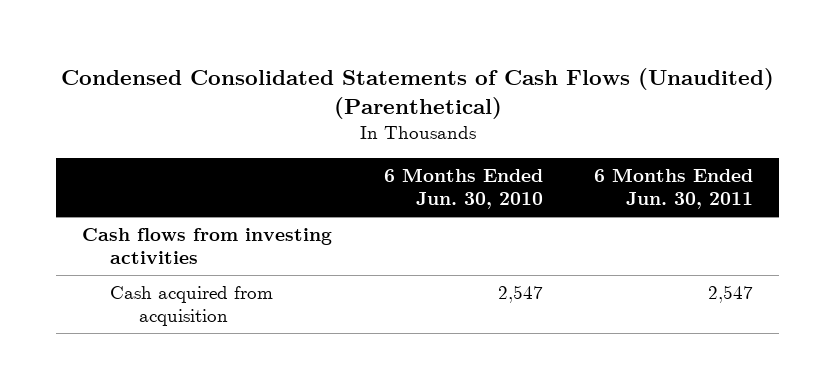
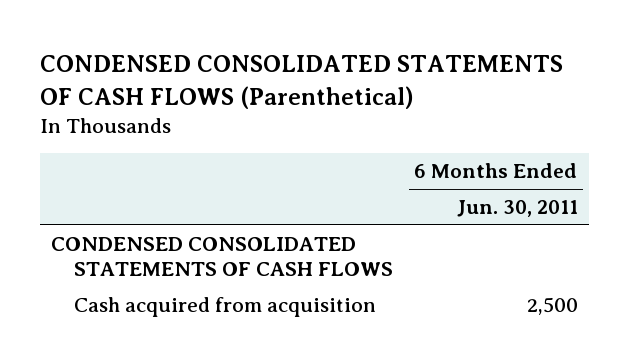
[60,67,774,119] Condensed Consolidated Statements of Cash Flows (Unaudited) (Parenthetical) -> [40,55,564,109] CONDENSED CONSOLIDATED STATEMENTS OF CASH FLOWS (Parenthetical)
[383,167,543,209] 6 Months Ended Jun. 30, 2010 -> none
[81,228,332,264] Cash flows from investing activities -> none
none -> [50,236,394,276] CONDENSED CONSOLIDATED STATEMENTS OF CASH FLOWS
[708,285,754,304] 2,547 -> [526,296,578,315] 2,500

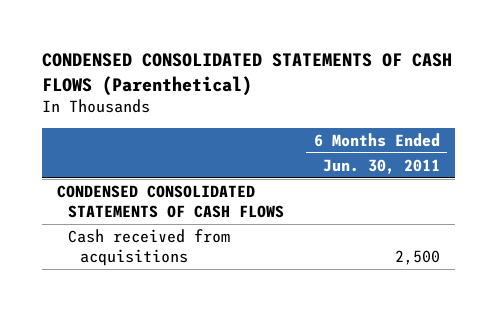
[74,296,377,317] Cash acquired from acquisition -> [68,228,231,267] Cash received from acquisitions

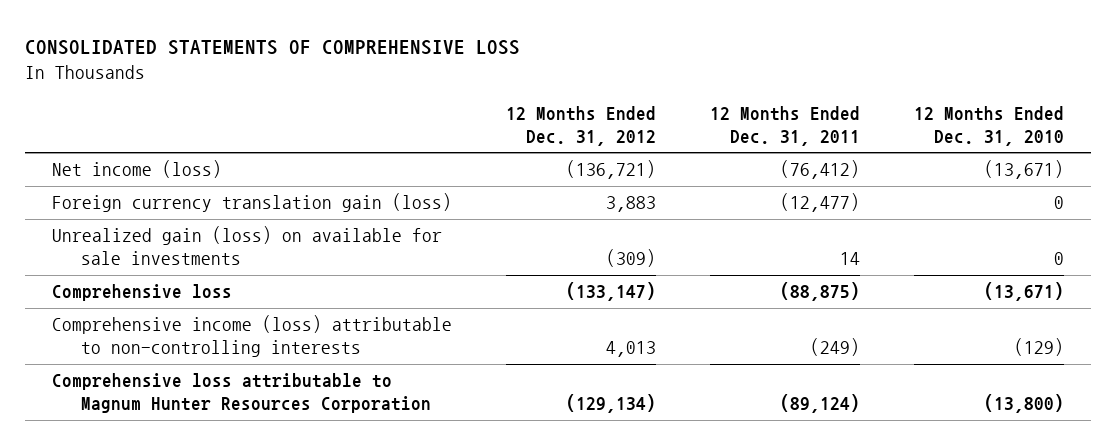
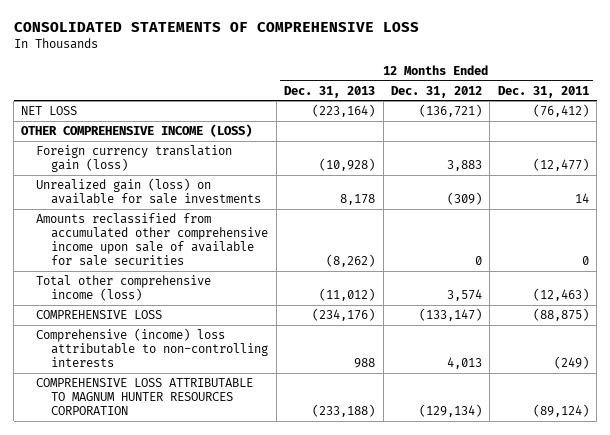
[914,105,1065,146] 12 Months Ended Dec. 31, 2010 -> none
none -> [284,85,376,98] Dec. 31, 2013
[51,160,222,179] Net income (loss) -> [21,106,78,116] NET LOSS
none -> [21,124,253,138] OTHER COMPREHENSIVE INCOME (LOSS)
none -> [36,213,269,267] Amounts reclassified from accumulated other comprehensive income upon sale of available for sale securities
none -> [36,275,212,302] Total other comprehensive income (loss)
[51,284,232,302] Comprehensive loss -> [36,310,163,320] COMPREHENSIVE LOSS
[51,315,452,358] Comprehensive income (loss) attributable to non-controlling interests -> [36,328,269,368] Comprehensive (income) loss attributable to non-controlling interests
[51,373,432,414] Comprehensive loss attributable to Magnum Hunter Resources Corporation -> [36,378,254,416] COMPREHENSIVE LOSS ATTRIBUTABLE TO MAGNUM HUNTER RESOURCES CORPORATION

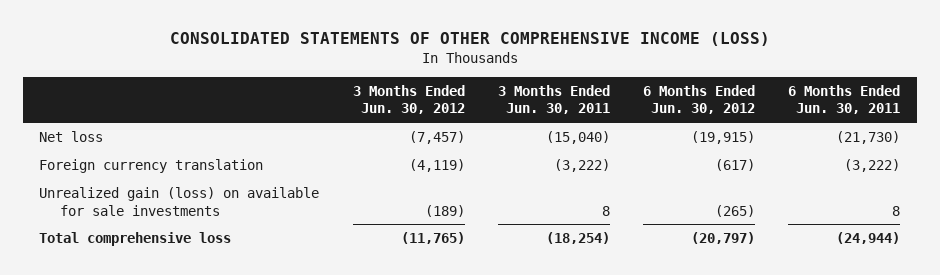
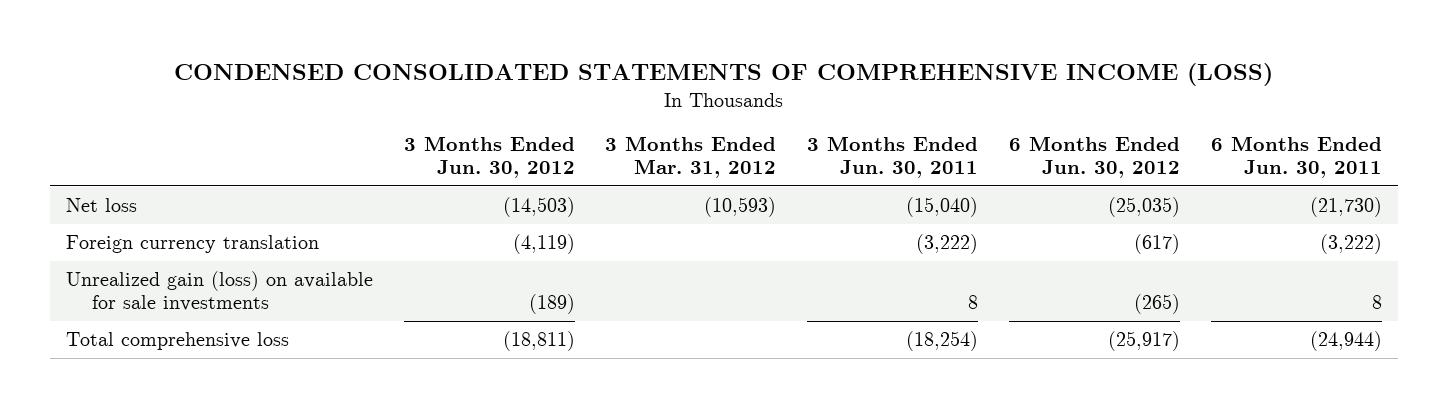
[169,32,770,47] CONSOLIDATED STATEMENTS OF OTHER COMPREHENSIVE INCOME (LOSS) -> [173,63,1273,87] CONDENSED CONSOLIDATED STATEMENTS OF COMPREHENSIVE INCOME (LOSS)
none -> [605,136,777,179] 3 Months Ended Mar. 31, 2012
[408,130,465,144] (7,457) -> [502,197,575,218] (14,503)
[691,130,756,144] (19,915) -> [1108,197,1181,218] (25,035)
[400,231,465,244] (11,765) -> [502,331,575,352] (18,811)
[691,231,756,244] (20,797) -> [1108,331,1181,352] (25,917)

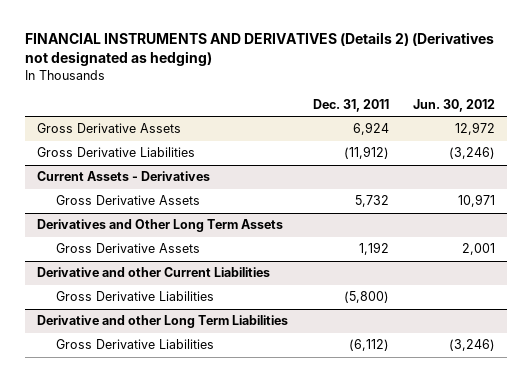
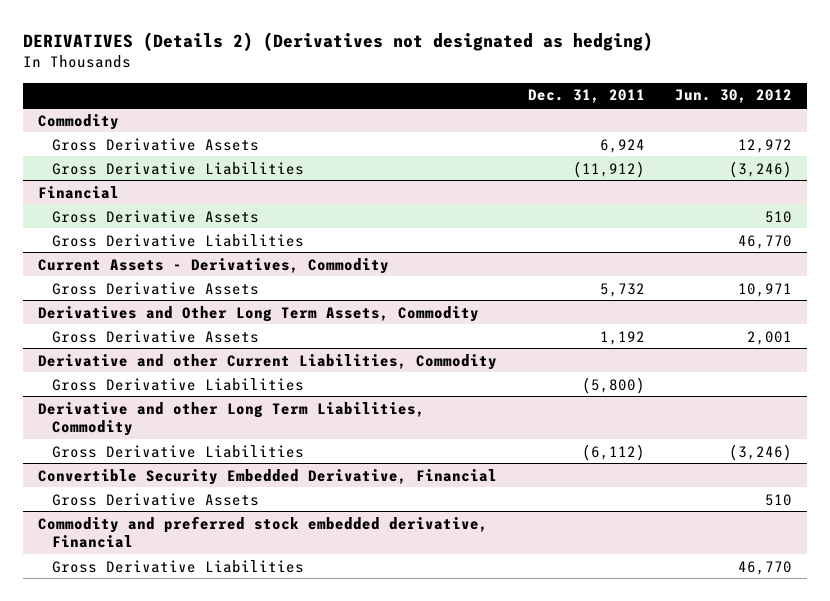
[25,32,495,67] FINANCIAL INSTRUMENTS AND DERIVATIVES (Details 2) (Derivatives not designated as hedging) -> [23,31,654,51] DERIVATIVES (Details 2) (Derivatives not designated as hedging)
none -> [38,113,120,130] Commodity
none -> [38,185,120,199] Financial
none -> [51,209,259,223] Gross Derivative Assets
none -> [51,233,304,247] Gross Derivative Liabilities
[37,171,211,182] Current Assets - Derivatives -> [38,257,390,274] Current Assets - Derivatives, Commodity
[37,219,284,233] Derivatives and Other Long Term Assets -> [38,305,480,322] Derivatives and Other Long Term Assets, Commodity
[37,267,271,278] Derivative and other Current Liabilities -> [38,353,498,370] Derivative and other Current Liabilities, Commodity
[37,315,289,329] Derivative and other Long Term Liabilities -> [38,401,426,437] Derivative and other Long Term Liabilities, Commodity
none -> [38,468,498,485] Convertible Security Embedded Derivative, Financial
none -> [51,492,259,506] Gross Derivative Assets
none -> [38,515,489,549] Commodity and preferred stock embedded derivative, Financial
none -> [51,559,304,573] Gross Derivative Liabilities

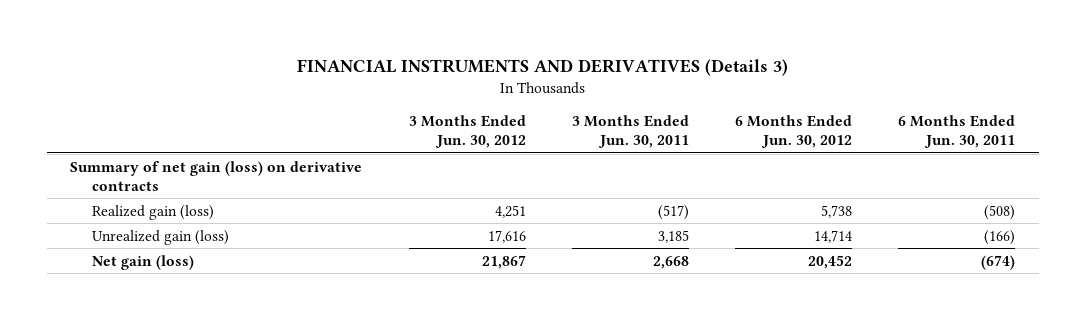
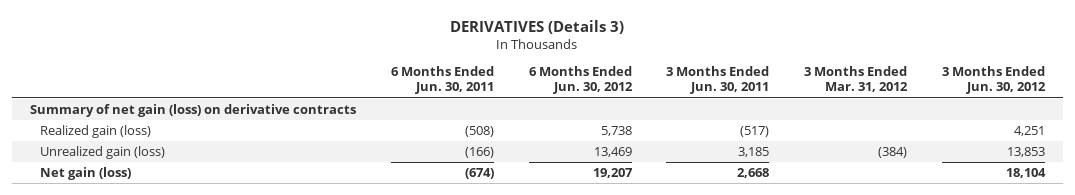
[296,58,788,76] FINANCIAL INSTRUMENTS AND DERIVATIVES (Details 3) -> [450,19,625,34] DERIVATIVES (Details 3)
none -> [804,66,909,93] 3 Months Ended Mar. 31, 2012
[487,229,526,243] 17,616 -> [1007,147,1046,158] 13,853
[814,229,853,243] 14,714 -> [593,147,632,158] 13,469
[481,254,526,269] 21,867 -> [1006,168,1047,179] 18,104
[808,254,853,269] 20,452 -> [592,168,633,179] 19,207

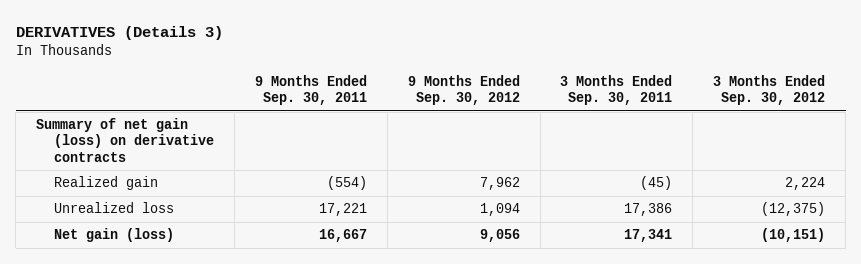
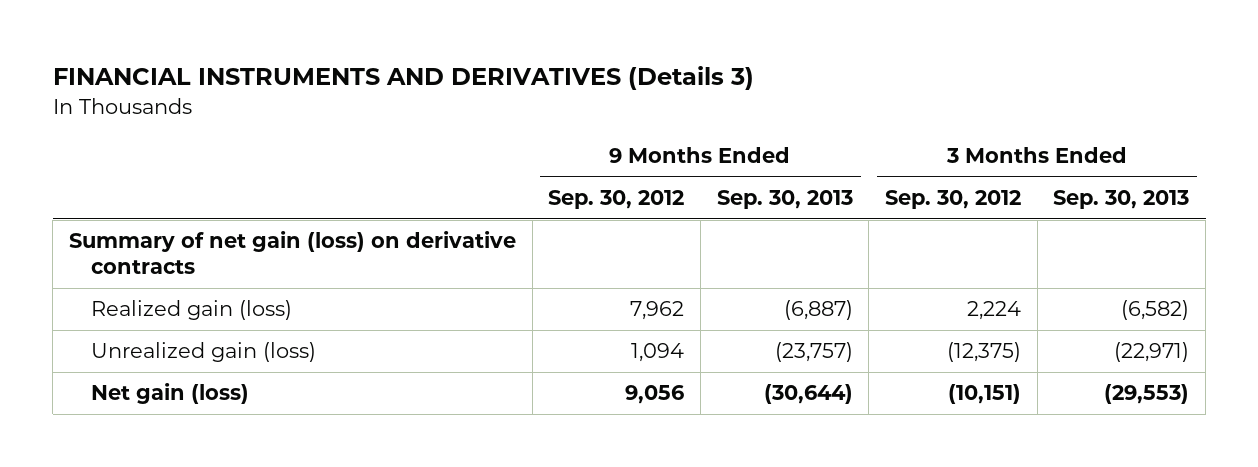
[15,25,223,40] DERIVATIVES (Details 3) -> [52,66,754,91] FINANCIAL INSTRUMENTS AND DERIVATIVES (Details 3)
[254,75,367,106] 9 Months Ended Sep. 30, 2011 -> none
[560,75,673,106] 3 Months Ended Sep. 30, 2011 -> none
none -> [716,190,853,210] Sep. 30, 2013
none -> [1053,190,1190,210] Sep. 30, 2013
[54,176,159,191] Realized gain -> [91,300,293,321] Realized gain (loss)
[54,202,175,214] Unrealized loss -> [91,342,317,363] Unrealized gain (loss)

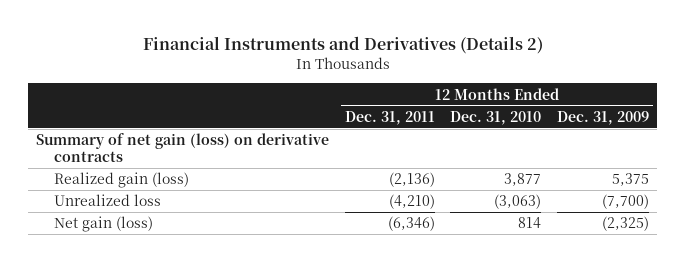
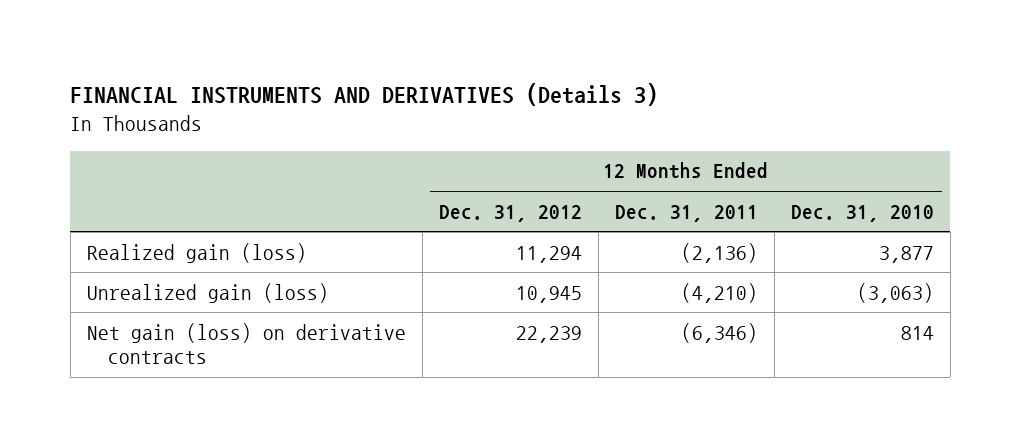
[142,36,543,55] Financial Instruments and Derivatives (Details 2) -> [70,83,659,107] FINANCIAL INSTRUMENTS AND DERIVATIVES (Details 3)
[556,110,649,125] Dec. 31, 2009 -> none
none -> [438,204,582,222] Dec. 31, 2012
[36,133,330,162] Summary of net gain (loss) on derivative contracts -> none
[53,194,161,207] Unrealized loss -> [86,282,329,303] Unrealized gain (loss)
[53,216,153,233] Net gain (loss) -> [86,322,406,365] Net gain (loss) on derivative contracts

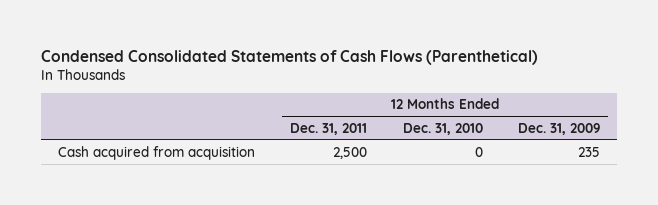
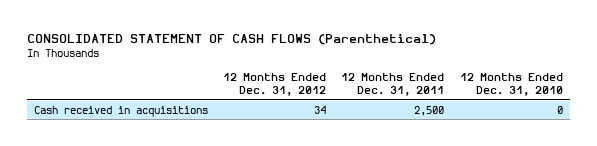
[40,49,538,65] Condensed Consolidated Statements of Cash Flows (Parenthetical) -> [26,34,436,46] CONSOLIDATED STATEMENT OF CASH FLOWS (Parenthetical)
[517,122,600,135] Dec. 31, 2009 -> none
none -> [223,73,327,97] 12 Months Ended Dec. 31, 2012
[58,146,256,161] Cash acquired from acquisition -> [34,106,209,118] Cash received in acquisitions

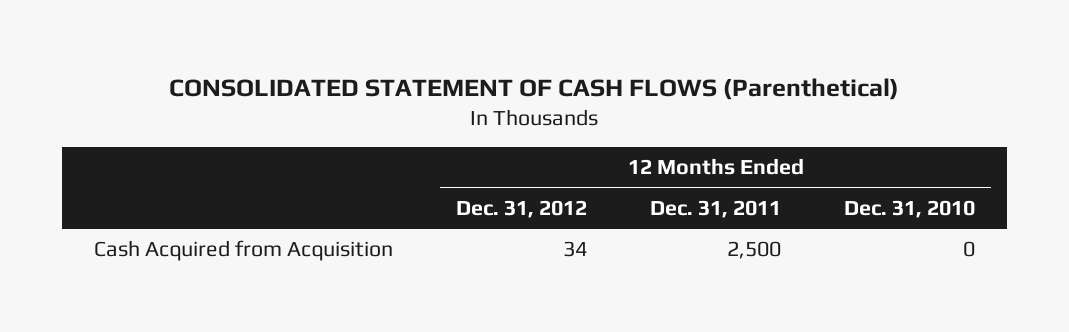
[34,106,209,118] Cash received in acquisitions -> [93,240,393,262] Cash Acquired from Acquisition

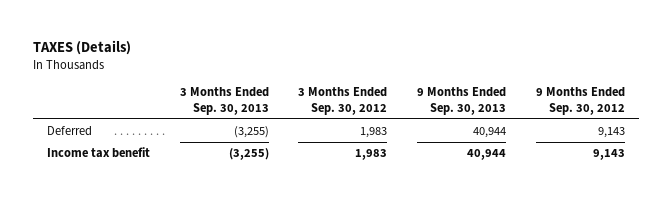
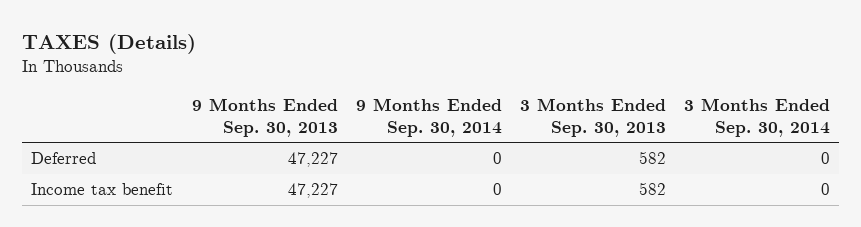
[298,87,388,116] 3 Months Ended Sep. 30, 2012 -> none
[535,87,625,116] 9 Months Ended Sep. 30, 2012 -> none
none -> [355,97,502,138] 9 Months Ended Sep. 30, 2014
none -> [684,97,831,138] 3 Months Ended Sep. 30, 2014
[233,126,269,139] (3,255) -> [638,151,666,165] 582
[472,127,506,139] 40,944 -> [287,152,338,168] 47,227
[228,148,269,161] (3,255) -> [638,182,666,196] 582
[466,149,506,161] 40,944 -> [287,183,338,199] 47,227

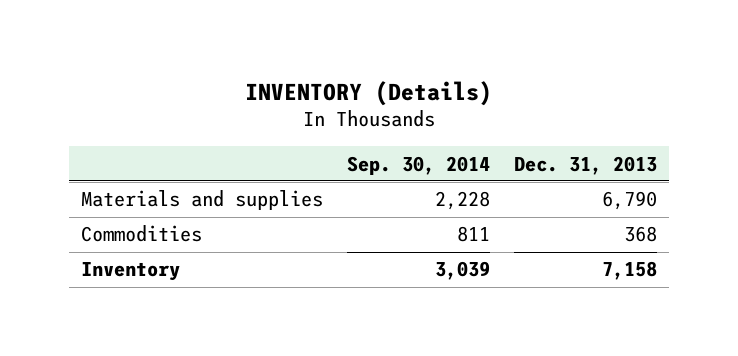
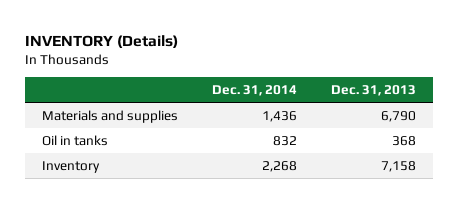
[346,155,490,175] Sep. 30, 2014 -> none
none -> [212,85,298,97] Dec. 31, 2014
[80,225,202,243] Commodities -> [41,134,108,146] Oil in tanks

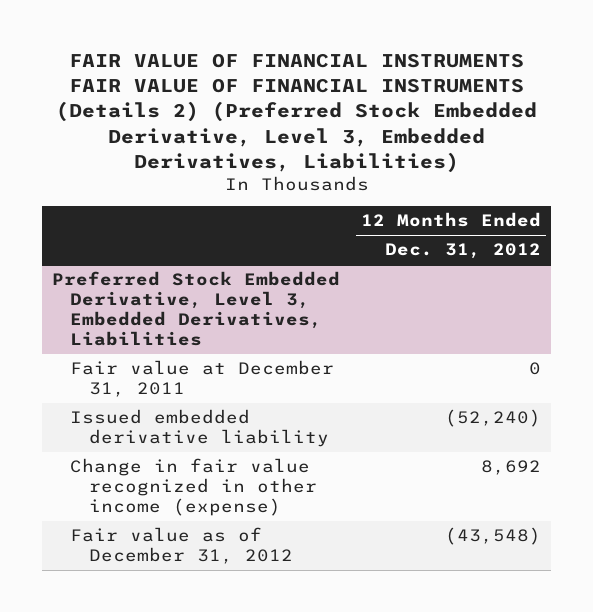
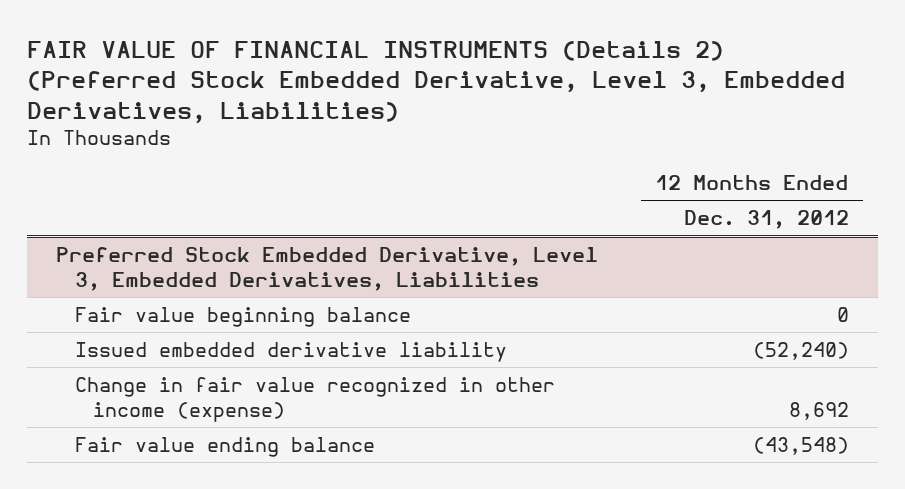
[55,52,537,174] FAIR VALUE OF FINANCIAL INSTRUMENTS FAIR VALUE OF FINANCIAL INSTRUMENTS (Details 2) (Preferred Stock Embedded Derivative, Level 3, Embedded Derivatives, Liabilities) -> [27,40,846,123] FAIR VALUE OF FINANCIAL INSTRUMENTS (Details 2) (Preferred Stock Embedded Derivative, Level 3, Embedded Derivatives, Liabilities)
[70,360,335,398] Fair value at December 31, 2011 -> [74,307,411,328] Fair value beginning balance
[70,527,293,565] Fair value as of December 31, 2012 -> [74,437,375,458] Fair value ending balance

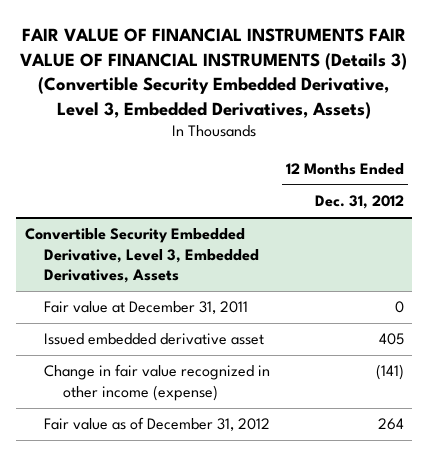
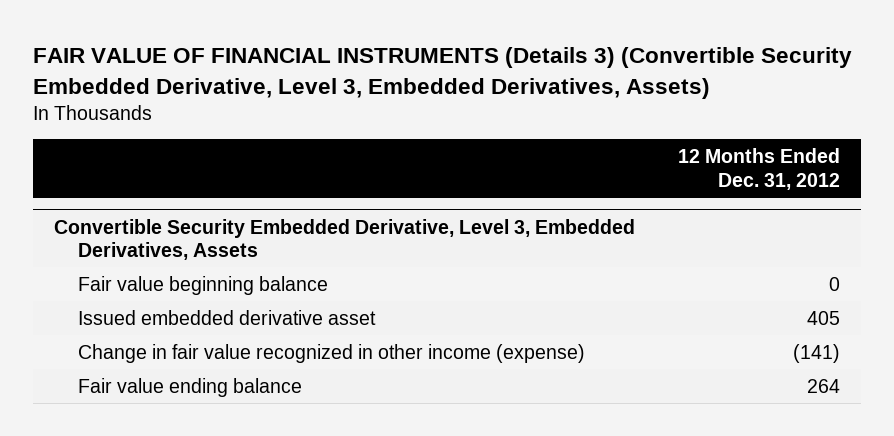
[20,28,408,119] FAIR VALUE OF FINANCIAL INSTRUMENTS FAIR VALUE OF FINANCIAL INSTRUMENTS (Details 3) (Convertible Security Embedded Derivative, Level 3, Embedded Derivatives, Assets) -> [33,47,853,99] FAIR VALUE OF FINANCIAL INSTRUMENTS (Details 3) (Convertible Security Embedded Derivative, Level 3, Embedded Derivatives, Assets)
[43,301,248,315] Fair value at December 31, 2011 -> [78,275,329,295] Fair value beginning balance
[43,417,270,432] Fair value as of December 31, 2012 -> [78,377,303,397] Fair value ending balance

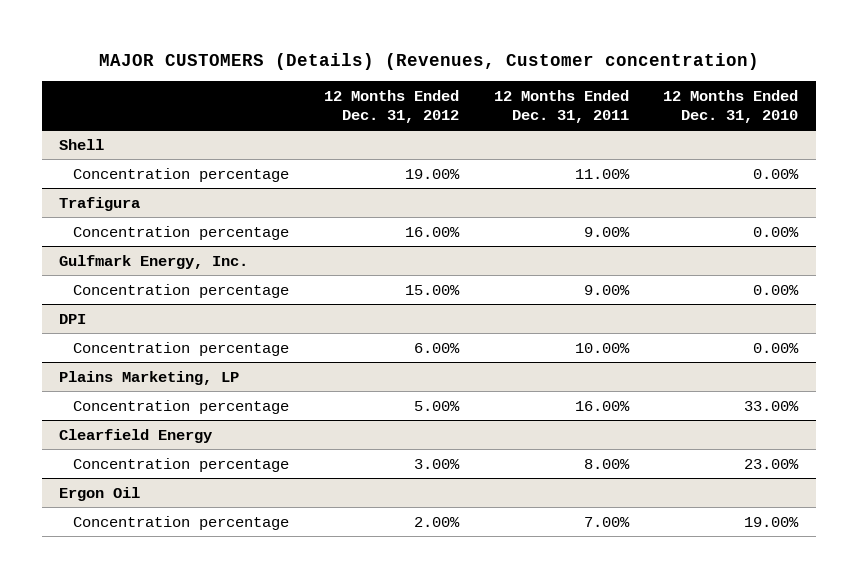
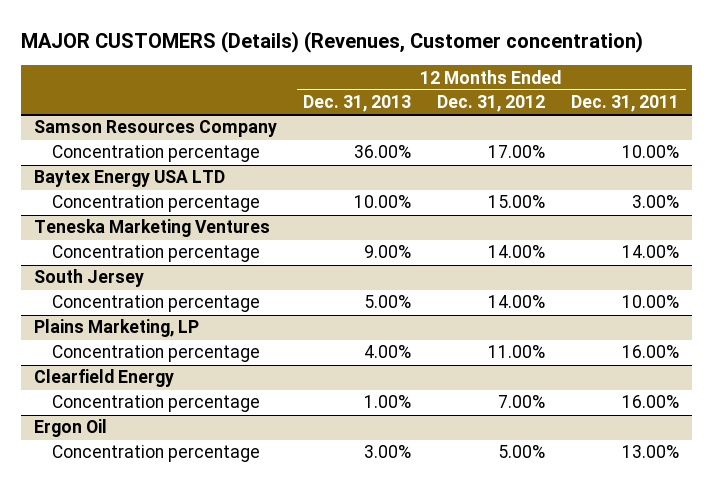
[663,89,799,123] 12 Months Ended Dec. 31, 2010 -> none
none -> [303,95,412,113] Dec. 31, 2013
[59,138,105,150] Shell -> none
[59,196,141,211] Trafigura -> none
[59,254,249,269] Gulfmark Energy, Inc. -> none
[59,313,87,324] DPI -> none
none -> [34,120,278,138] Samson Resources Company
[405,168,461,179] 19.00% -> [488,145,546,159] 17.00%
[574,168,630,179] 11.00% -> [622,145,680,159] 10.00%
none -> [34,170,226,188] Baytex Energy USA LTD
[405,226,461,237] 16.00% -> [488,195,546,209] 15.00%
[583,226,630,237] 9.00% -> [632,195,680,209] 3.00%
none -> [34,219,271,238] Teneska Marketing Ventures
[405,284,461,295] 15.00% -> [488,245,546,259] 14.00%
[583,284,630,295] 9.00% -> [622,245,680,259] 14.00%
none -> [34,269,145,288] South Jersey
[414,342,461,353] 6.00% -> [488,295,546,309] 14.00%
[414,400,461,411] 5.00% -> [488,345,546,359] 11.00%
[414,458,461,469] 3.00% -> [498,395,546,409] 7.00%
[583,458,630,469] 8.00% -> [622,395,680,409] 16.00%
[414,516,461,527] 2.00% -> [498,445,546,459] 5.00%
[583,516,630,527] 7.00% -> [622,445,680,459] 13.00%

